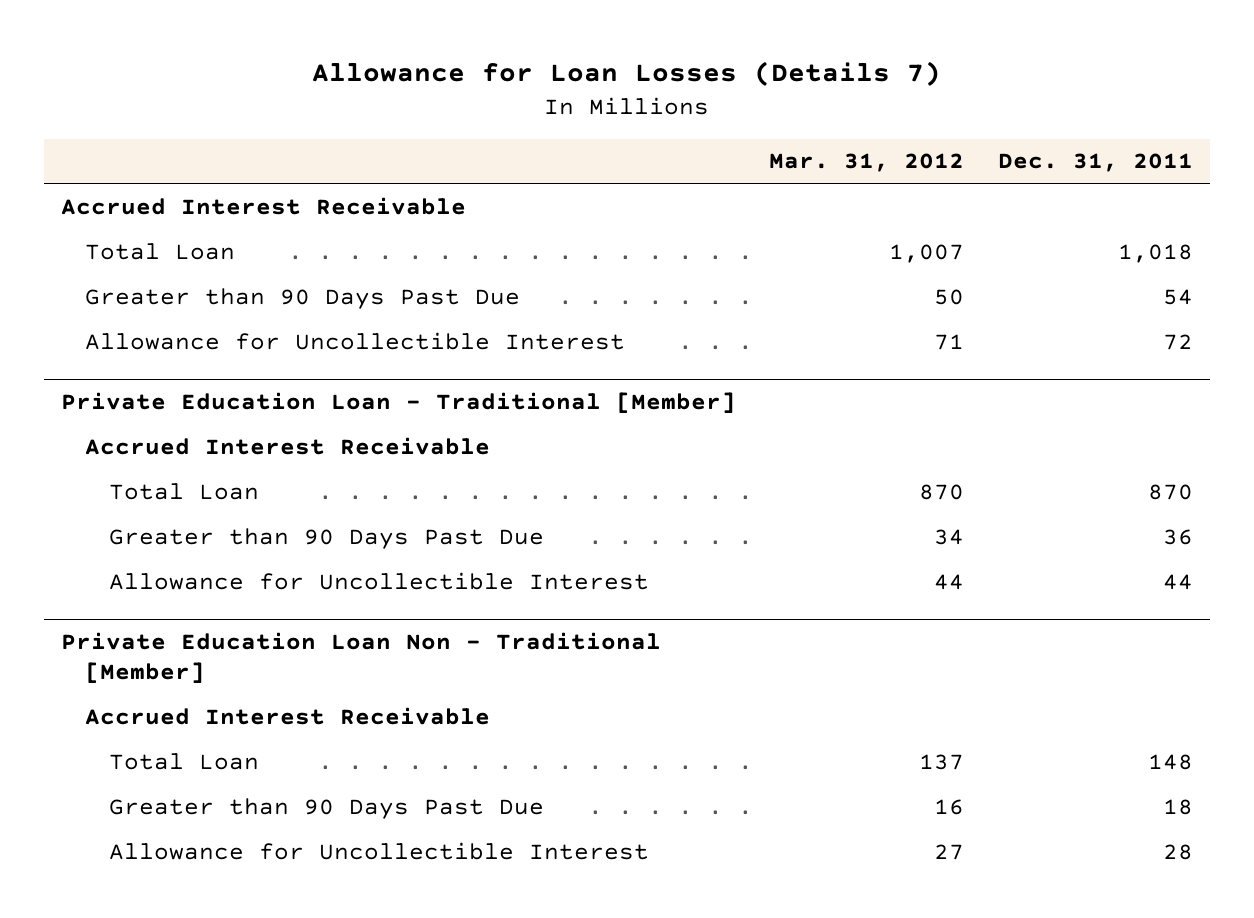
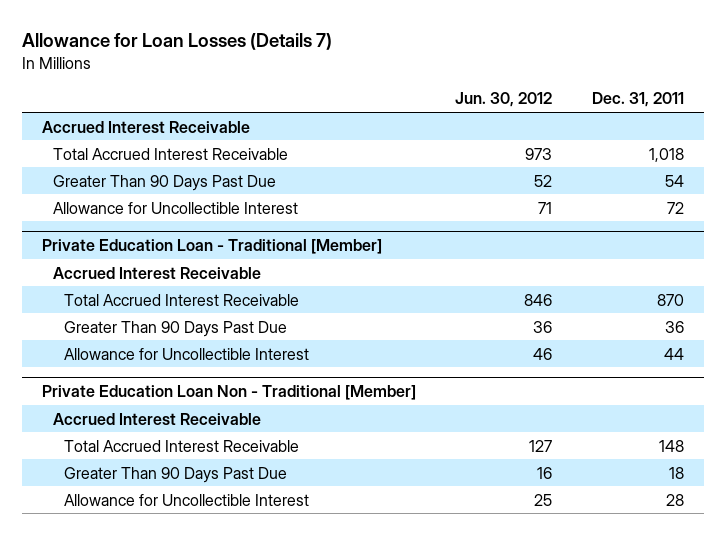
[769,153,965,173] Mar. 31, 2012 -> none
none -> [455,92,553,108] Jun. 30, 2012
[84,242,235,260] Total Loan -> [53,147,289,160] Total Accrued Interest Receivable
[84,287,520,309] Greater than 90 Days Past Due -> [53,174,277,191] Greater Than 90 Days Past Due
[108,482,259,500] Total Loan -> none
none -> [64,293,300,306] Total Accrued Interest Receivable
[108,527,544,549] Greater than 90 Days Past Due -> [64,320,288,337] Greater Than 90 Days Past Due
[108,752,259,770] Total Loan -> [64,439,300,452] Total Accrued Interest Receivable
[108,797,544,819] Greater than 90 Days Past Due -> [64,466,288,483] Greater Than 90 Days Past Due

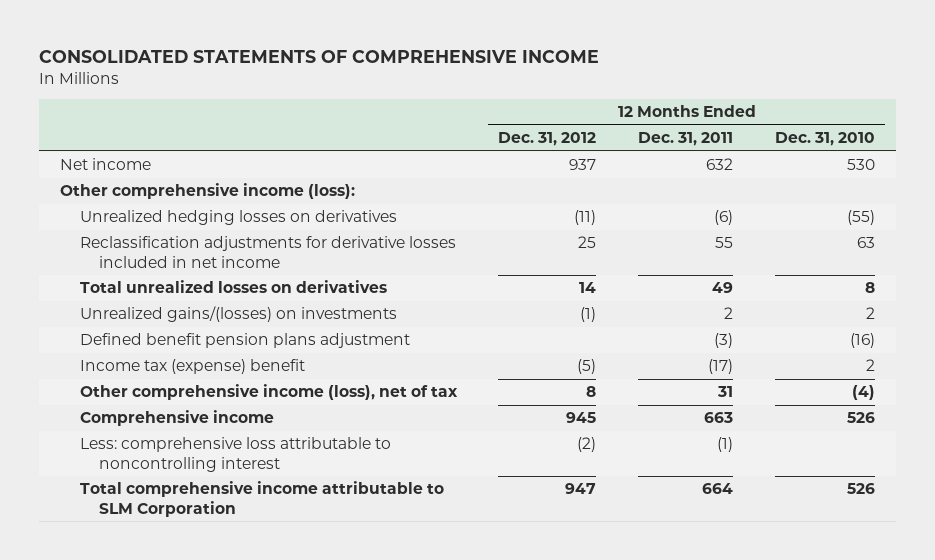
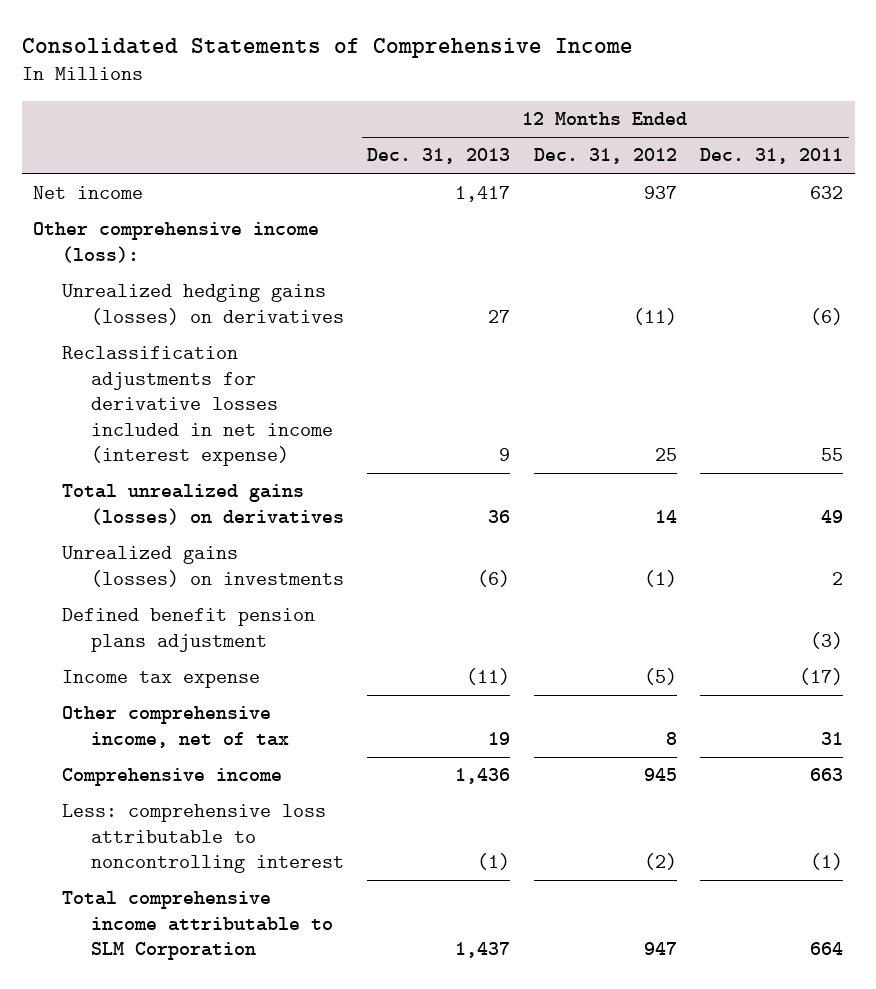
[39,50,600,64] CONSOLIDATED STATEMENTS OF COMPREHENSIVE INCOME -> [21,37,633,58] Consolidated Statements of Comprehensive Income
[775,132,876,147] Dec. 31, 2010 -> none
none -> [367,148,511,165] Dec. 31, 2013
[79,210,397,226] Unrealized hedging losses on derivatives -> [62,284,345,325] Unrealized hedging gains (losses) on derivatives
[79,236,456,268] Reclassification adjustments for derivative losses included in net income -> [62,346,334,467] Reclassification adjustments for derivative losses included in net income (interest expense)
[79,280,387,294] Total unrealized losses on derivatives -> [62,484,345,525] Total unrealized gains (losses) on derivatives
[79,306,397,323] Unrealized gains/(losses) on investments -> [62,546,345,587] Unrealized gains (losses) on investments
[79,359,305,375] Income tax (expense) benefit -> [62,670,261,689] Income tax expense
[79,384,458,401] Other comprehensive income (loss), net of tax -> [62,706,290,748] Other comprehensive income, net of tax

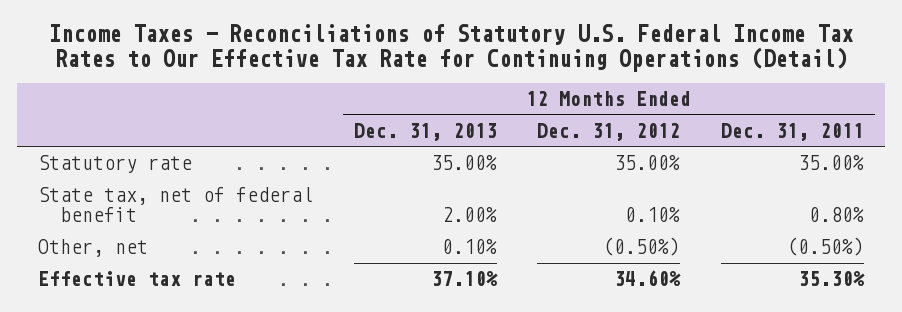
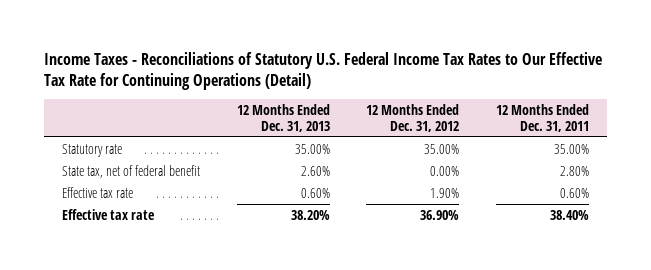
[37,239,148,258] Other, net -> none
[441,207,497,223] 2.00% -> [300,165,330,176] 2.60%
[625,207,681,223] 0.10% -> [430,165,460,176] 0.00%
[809,207,865,223] 0.80% -> [560,165,590,176] 2.80%
none -> [62,186,134,198] Effective tax rate
[430,271,498,287] 37.10% -> [290,209,330,220] 38.20%
[614,270,682,287] 34.60% -> [420,209,460,220] 36.90%
[798,271,866,287] 35.30% -> [550,209,590,220] 38.40%

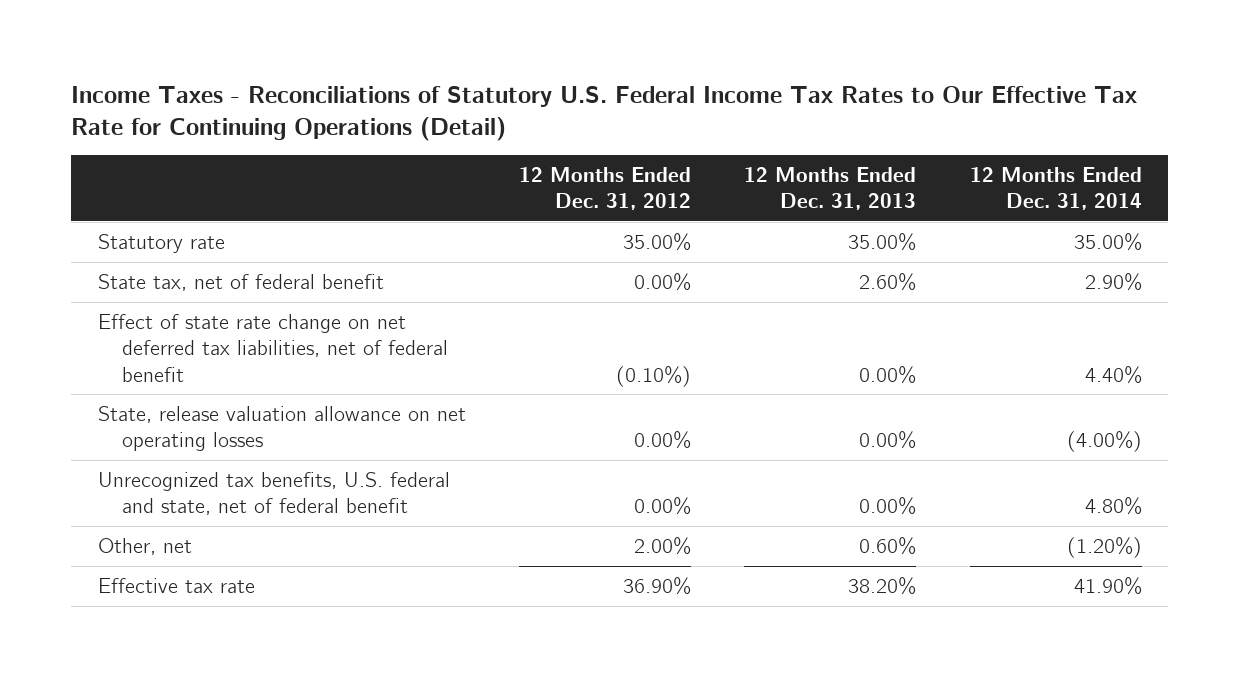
[496,103,590,132] 12 Months Ended Dec. 31, 2011 -> none
none -> [969,166,1142,211] 12 Months Ended Dec. 31, 2014
[62,186,134,198] Effective tax rate -> none
none -> [97,313,449,382] Effect of state rate change on net deferred tax liabilities, net of federal benefit
none -> [97,405,466,452] State, release valuation allowance on net operating losses
none -> [97,471,450,516] Unrecognized tax benefits, U.S. federal and state, net of federal benefit
none -> [97,537,192,555] Other, net

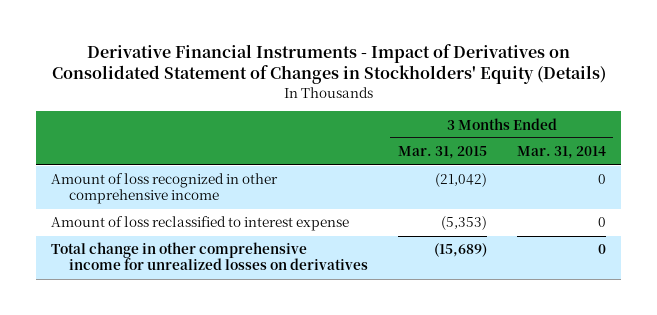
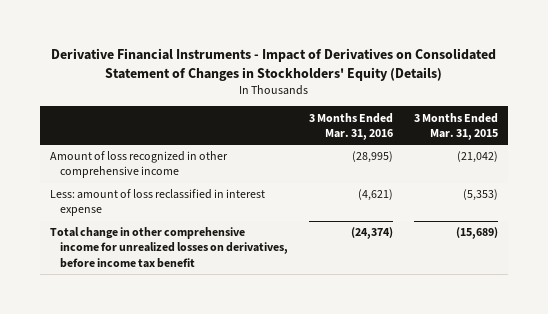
[516,146,606,160] Mar. 31, 2014 -> none
none -> [308,112,393,140] 3 Months Ended Mar. 31, 2016
[51,216,350,232] Amount of loss reclassified to interest expense -> [50,189,266,217] Less: amount of loss reclassified in interest expense
[51,242,368,271] Total change in other comprehensive income for unrealized losses on derivatives -> [50,227,288,268] Total change in other comprehensive income for unrealized losses on derivatives, before income tax benefit

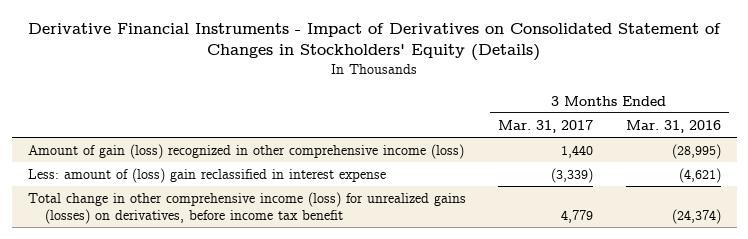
[413,112,498,140] 3 Months Ended Mar. 31, 2015 -> none
none -> [498,119,594,133] Mar. 31, 2017
[50,151,229,179] Amount of loss recognized in other comprehensive income -> [27,144,464,160] Amount of gain (loss) recognized in other comprehensive income (loss)
[50,189,266,217] Less: amount of loss reclassified in interest expense -> [27,168,386,184] Less: amount of (loss) gain reclassified in interest expense
[50,227,288,268] Total change in other comprehensive income for unrealized losses on derivatives, before income tax benefit -> [27,192,466,224] Total change in other comprehensive income (loss) for unrealized gains (losses) on derivatives, before income tax benefit

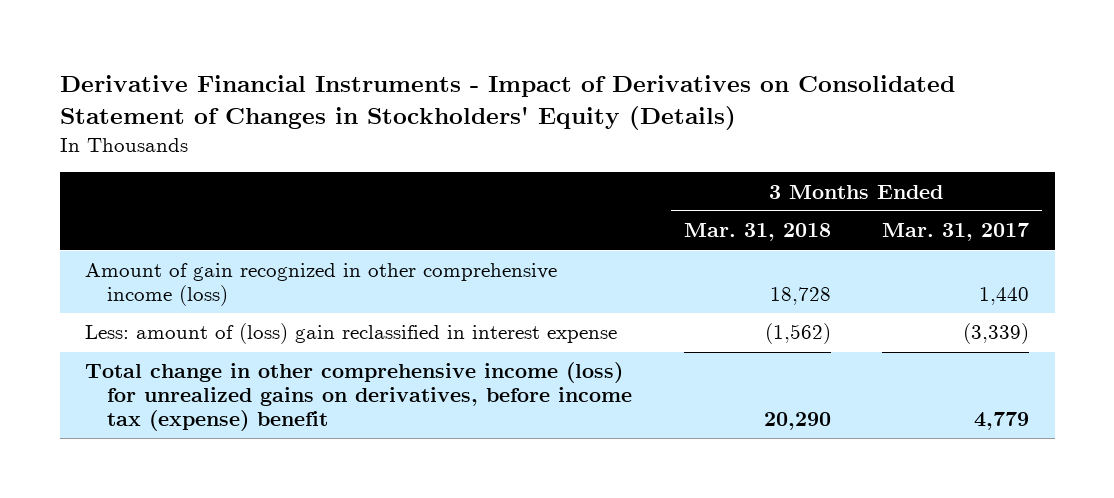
[625,119,721,133] Mar. 31, 2016 -> none
none -> [683,223,831,242] Mar. 31, 2018
[27,144,464,160] Amount of gain (loss) recognized in other comprehensive income (loss) -> [85,263,558,307] Amount of gain recognized in other comprehensive income (loss)
[27,192,466,224] Total change in other comprehensive income (loss) for unrealized gains (losses) on derivatives, before income tax benefit -> [85,362,633,431] Total change in other comprehensive income (loss) for unrealized gains on derivatives, before income tax (expense) benefit

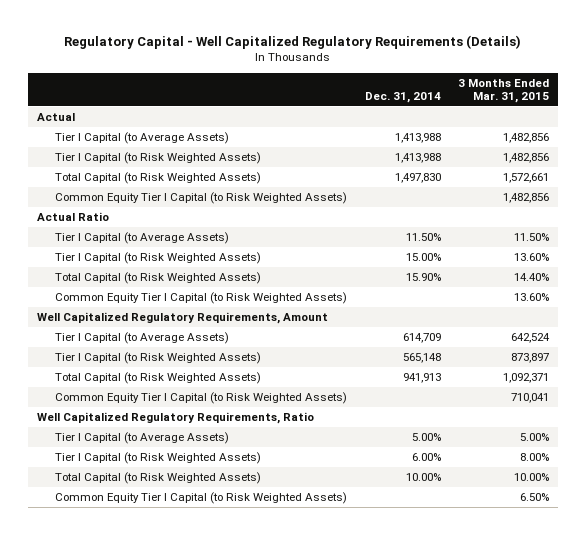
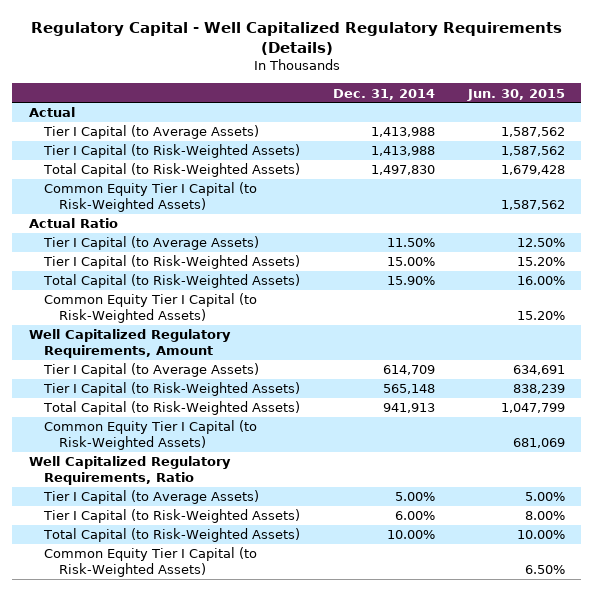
[458,78,550,103] 3 Months Ended Mar. 31, 2015 -> none
none -> [466,88,565,101] Jun. 30, 2015
[55,152,262,165] Tier I Capital (to Risk Weighted Assets) -> [42,144,300,159] Tier I Capital (to Risk-Weighted Assets)
[55,172,262,185] Total Capital (to Risk Weighted Assets) -> [42,163,300,178] Total Capital (to Risk-Weighted Assets)
[55,192,348,205] Common Equity Tier I Capital (to Risk Weighted Assets) -> [43,182,257,212] Common Equity Tier I Capital (to Risk-Weighted Assets)
[55,252,262,265] Tier I Capital (to Risk Weighted Assets) -> [42,255,300,270] Tier I Capital (to Risk-Weighted Assets)
[55,272,262,285] Total Capital (to Risk Weighted Assets) -> [42,274,300,289] Total Capital (to Risk-Weighted Assets)
[55,292,348,305] Common Equity Tier I Capital (to Risk Weighted Assets) -> [43,293,257,323] Common Equity Tier I Capital (to Risk-Weighted Assets)
[55,352,262,365] Tier I Capital (to Risk Weighted Assets) -> [42,382,300,397] Tier I Capital (to Risk-Weighted Assets)
[55,372,262,385] Total Capital (to Risk Weighted Assets) -> [42,401,300,416] Total Capital (to Risk-Weighted Assets)
[55,392,348,405] Common Equity Tier I Capital (to Risk Weighted Assets) -> [43,420,257,450] Common Equity Tier I Capital (to Risk-Weighted Assets)
[55,452,262,465] Tier I Capital (to Risk Weighted Assets) -> [42,509,300,524] Tier I Capital (to Risk-Weighted Assets)
[55,472,262,485] Total Capital (to Risk Weighted Assets) -> [42,528,300,543] Total Capital (to Risk-Weighted Assets)
[55,492,348,505] Common Equity Tier I Capital (to Risk Weighted Assets) -> [43,547,257,577] Common Equity Tier I Capital (to Risk-Weighted Assets)

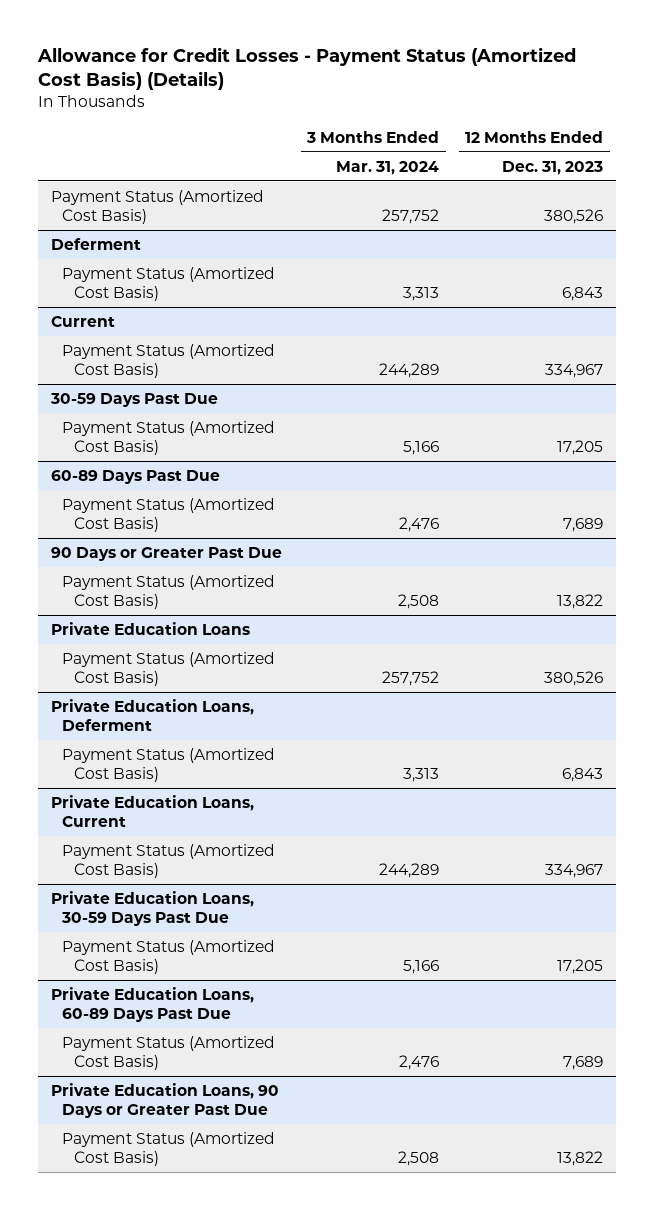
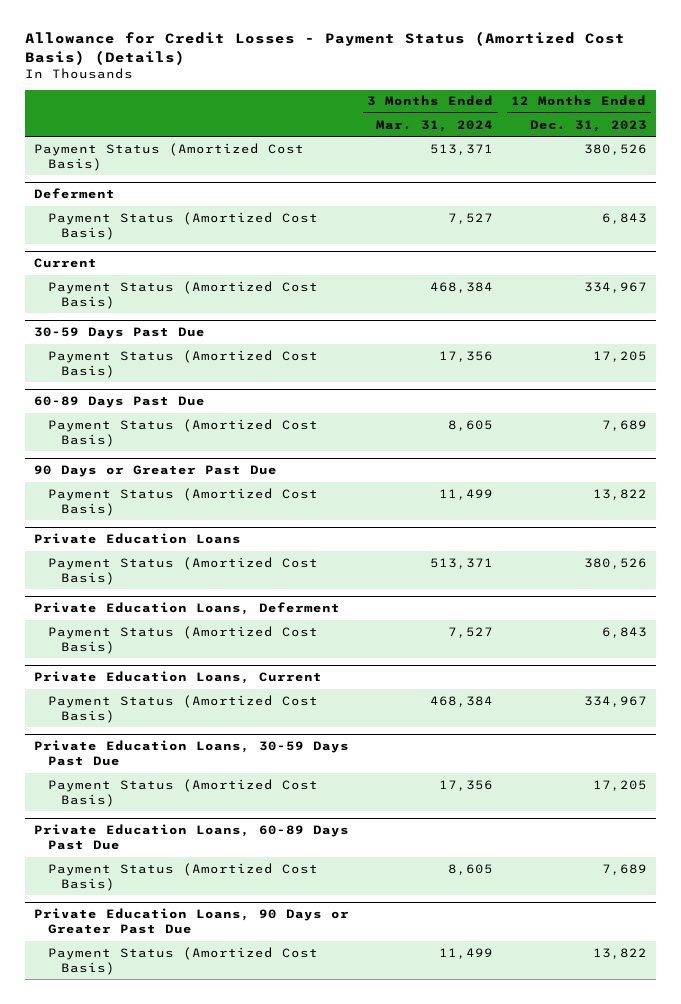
[382,209,440,225] 257,752 -> [430,143,494,155] 513,371
[403,287,440,302] 3,313 -> [448,212,494,224] 7,527
[379,363,440,379] 244,289 -> [430,281,494,293] 468,384
[403,441,440,456] 5,166 -> [439,350,494,362] 17,356
[399,517,440,533] 2,476 -> [448,419,494,431] 8,605
[398,594,440,610] 2,508 -> [439,488,494,500] 11,499
[382,671,440,687] 257,752 -> [430,557,494,569] 513,371
[403,768,440,783] 3,313 -> [448,626,494,638] 7,527
[379,863,440,879] 244,289 -> [430,695,494,707] 468,384
[403,960,440,975] 5,166 -> [439,779,494,791] 17,356
[399,1055,440,1071] 2,476 -> [448,863,494,875] 8,605
[398,1151,440,1167] 2,508 -> [439,947,494,959] 11,499

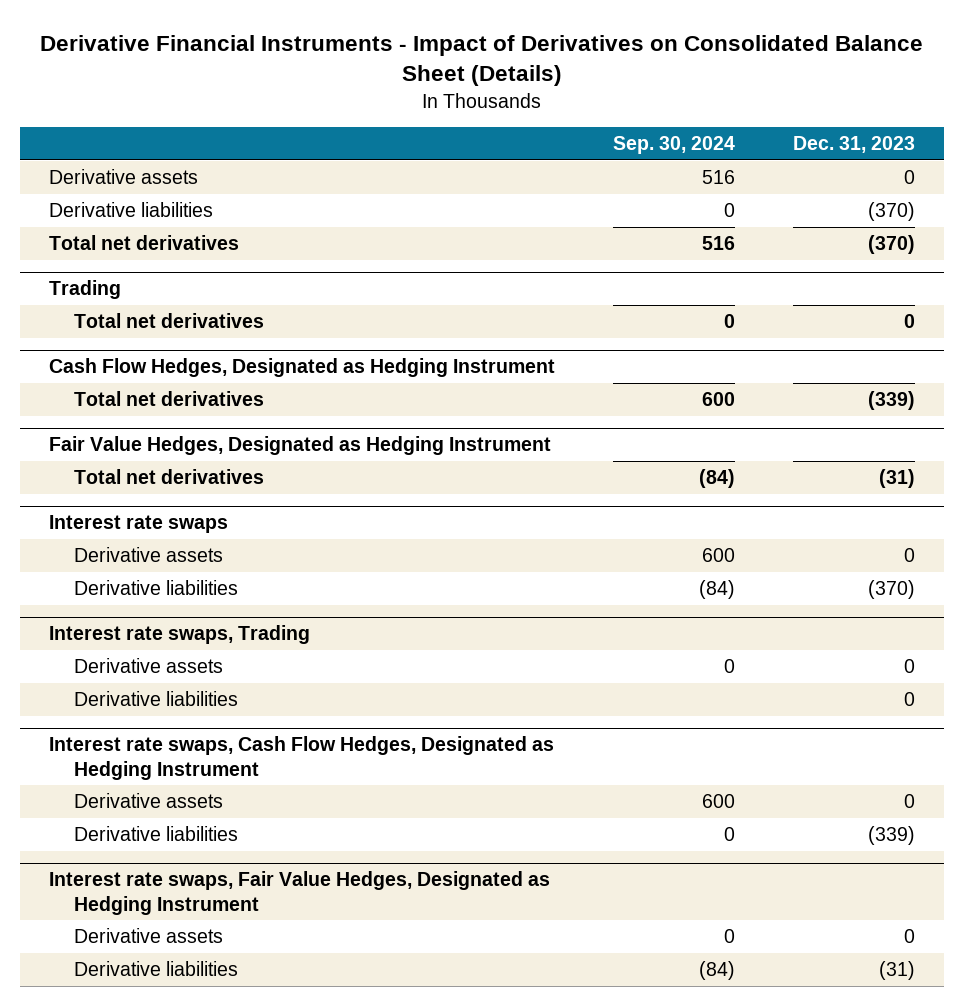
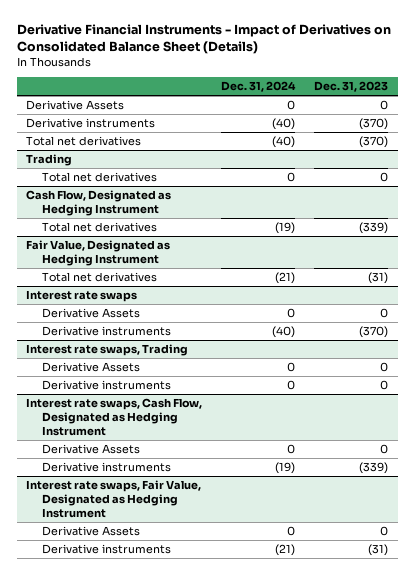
[613,136,736,155] Sep. 30, 2024 -> none
none -> [221,81,297,93] Dec. 31, 2024
[49,169,199,185] Derivative assets -> [26,100,125,111] Derivative Assets
[49,202,214,218] Derivative liabilities -> [26,118,156,129] Derivative instruments
[49,358,556,378] Cash Flow Hedges, Designated as Hedging Instrument -> [26,190,172,216] Cash Flow, Designated as Hedging Instrument
[49,436,552,456] Fair Value Hedges, Designated as Hedging Instrument -> [26,240,171,266] Fair Value, Designated as Hedging Instrument
[73,547,223,563] Derivative assets -> [42,308,141,319] Derivative Assets
[73,580,238,596] Derivative liabilities -> [42,326,172,337] Derivative instruments
[73,658,223,674] Derivative assets -> [42,362,141,373] Derivative Assets
[73,691,238,707] Derivative liabilities -> [42,380,172,391] Derivative instruments
[49,736,555,780] Interest rate swaps, Cash Flow Hedges, Designated as Hedging Instrument -> [26,398,203,436] Interest rate swaps, Cash Flow, Designated as Hedging Instrument
[73,793,223,809] Derivative assets -> [42,444,141,455] Derivative Assets
[73,826,238,842] Derivative liabilities -> [42,462,172,473] Derivative instruments
[49,871,551,915] Interest rate swaps, Fair Value Hedges, Designated as Hedging Instrument -> [26,480,202,518] Interest rate swaps, Fair Value, Designated as Hedging Instrument
[73,928,223,944] Derivative assets -> [42,526,141,537] Derivative Assets
[73,961,238,977] Derivative liabilities -> [42,544,172,555] Derivative instruments

